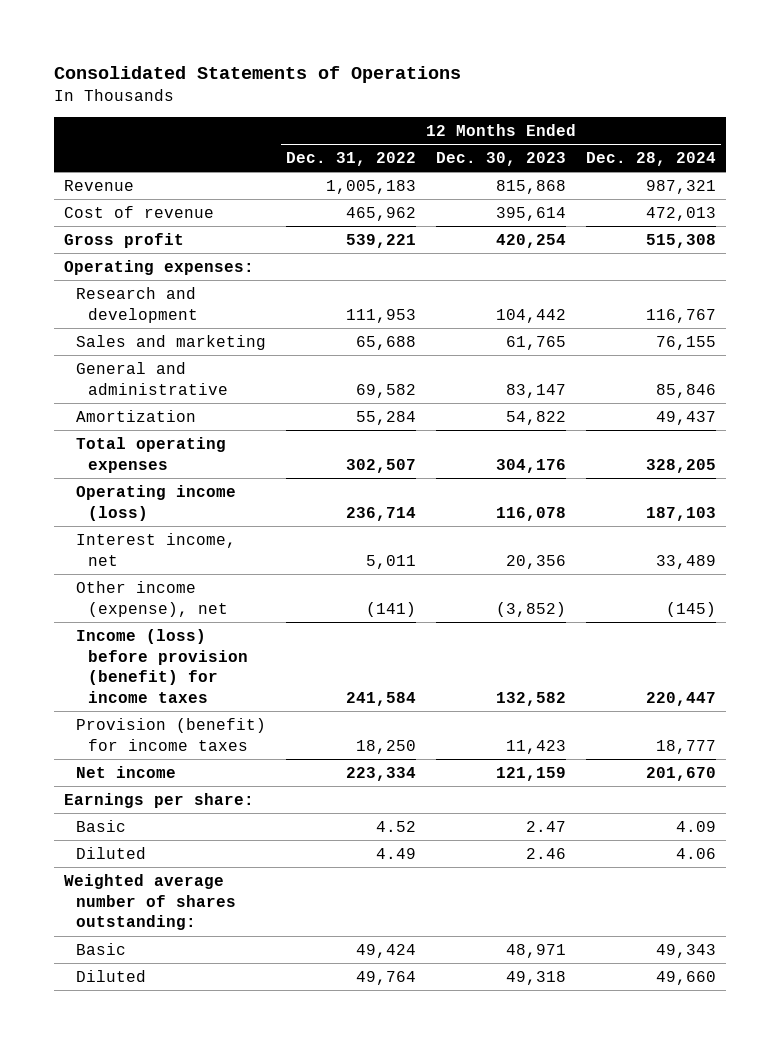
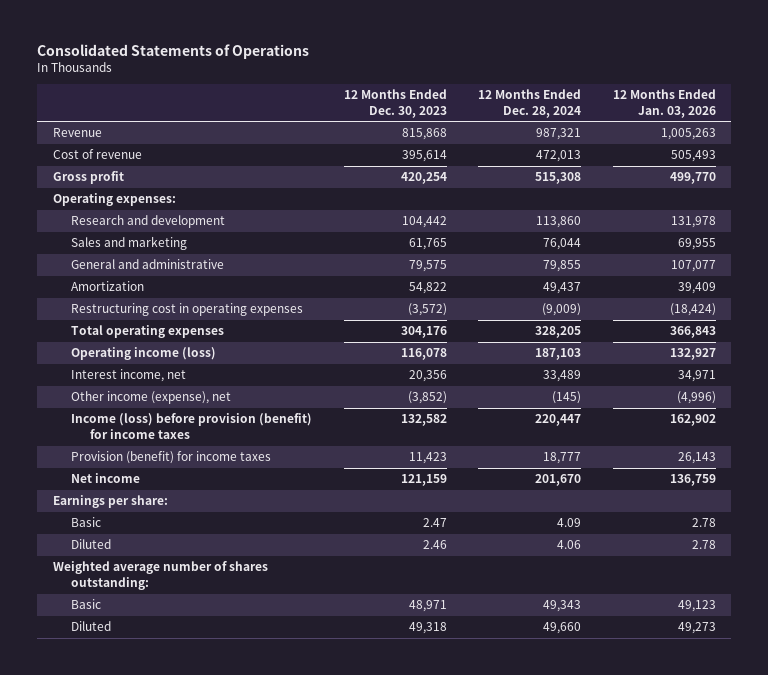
[285,151,416,166] Dec. 31, 2022 -> none
none -> [612,89,716,118] 12 Months Ended Jan. 03, 2026
[645,308,716,323] 116,767 -> [536,216,582,229] 113,860
[655,335,716,350] 76,155 -> [543,238,582,251] 76,044
[505,383,566,398] 83,147 -> [408,260,447,273] 79,575
[655,383,716,398] 85,846 -> [543,260,582,273] 79,855
none -> [71,303,304,317] Restructuring cost in operating expenses

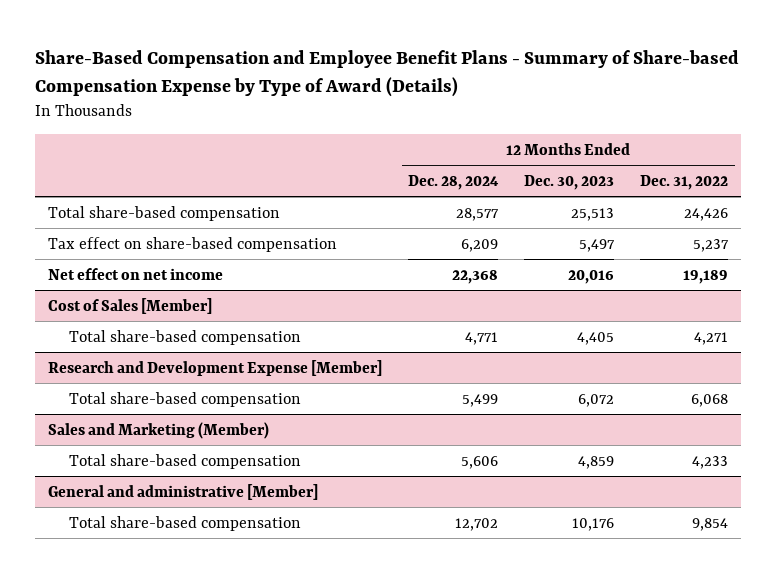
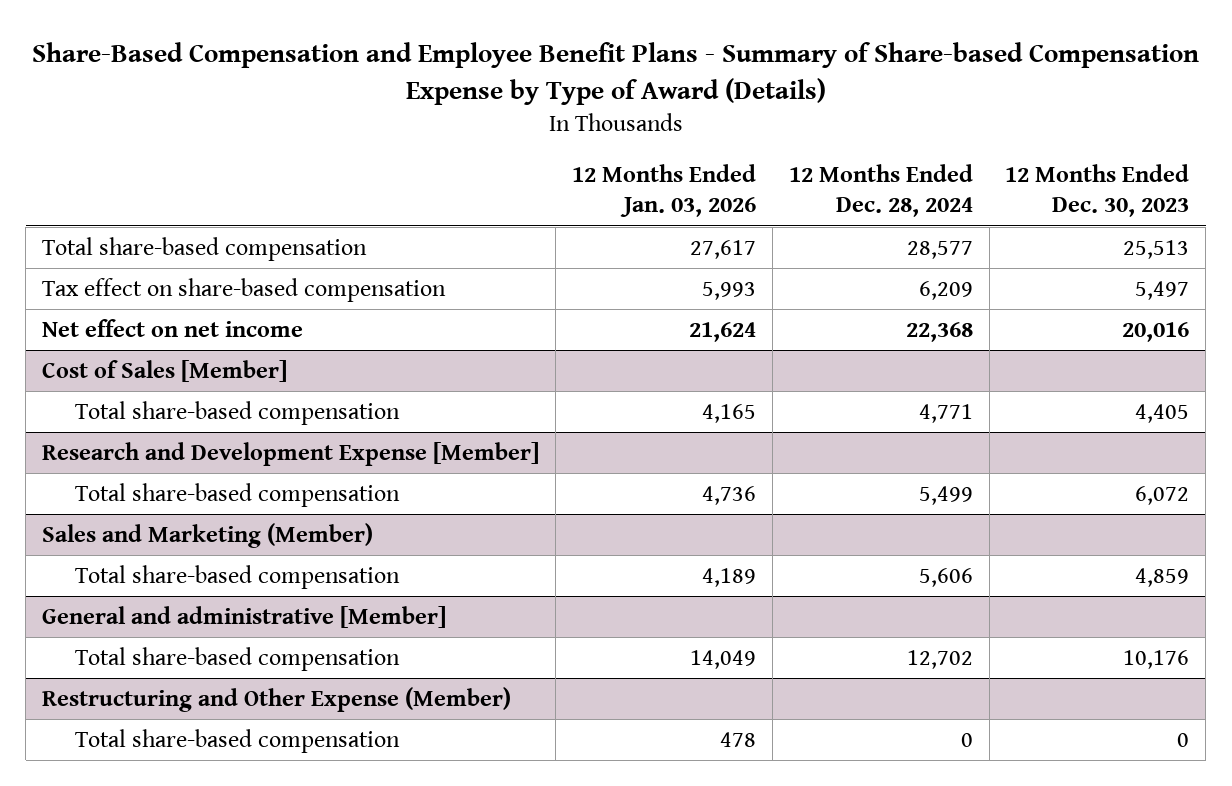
[640,174,729,190] Dec. 31, 2022 -> none
none -> [571,164,756,218] 12 Months Ended Jan. 03, 2026
none -> [42,686,512,712] Restructuring and Other Expense (Member)
none -> [74,728,400,753] Total share-based compensation

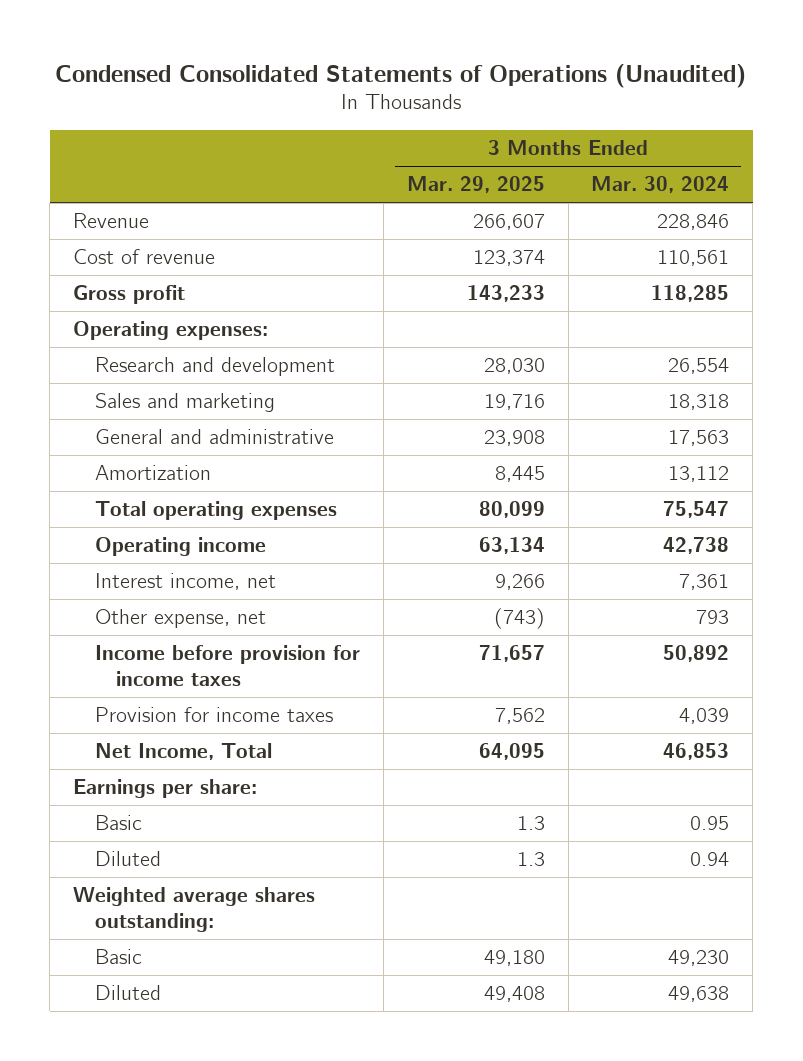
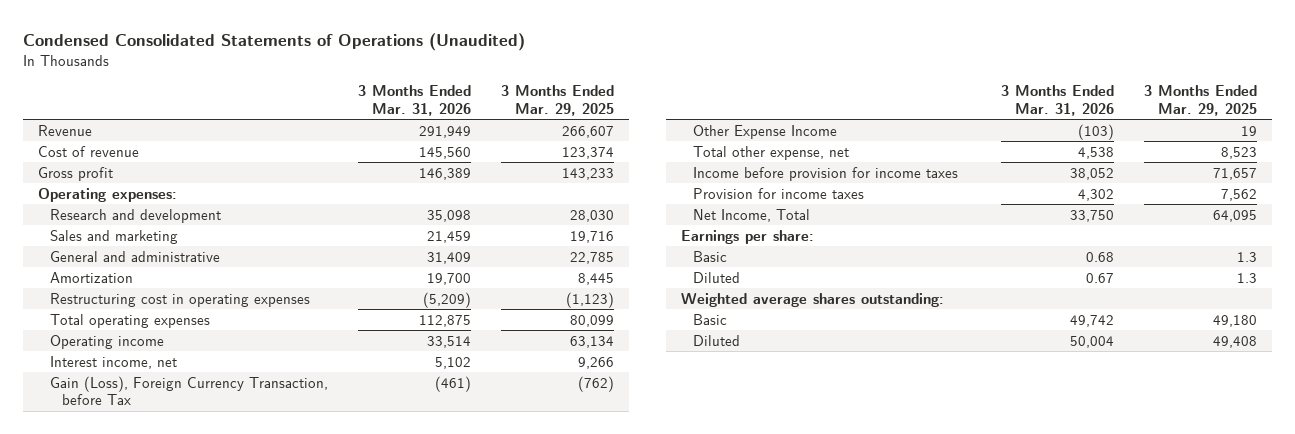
[591,176,730,194] Mar. 30, 2024 -> none
none -> [358,85,472,116] 3 Months Ended Mar. 31, 2026
[483,430,545,447] 23,908 -> [570,251,615,264] 22,785
none -> [50,292,311,307] Restructuring cost in operating expenses
none -> [50,375,329,406] Gain (Loss), Foreign Currency Transaction, before Tax
none -> [692,124,837,139] Other Expense Income
[94,609,266,629] Other expense, net -> [692,145,849,160] Total other expense, net
[493,608,545,630] (743) -> [1220,146,1257,159] 8,523

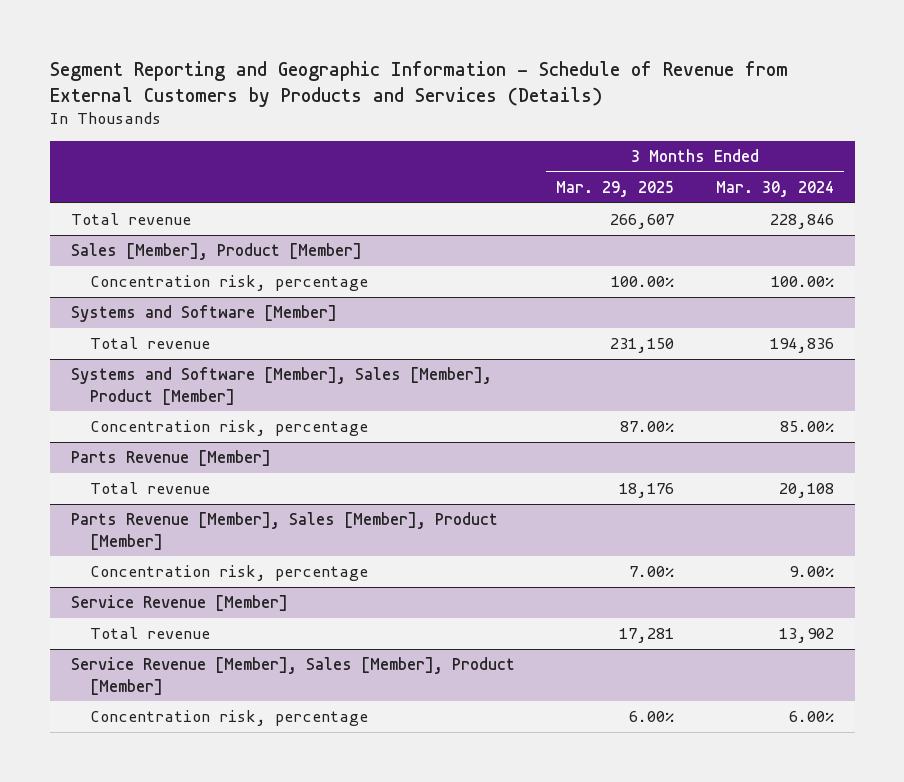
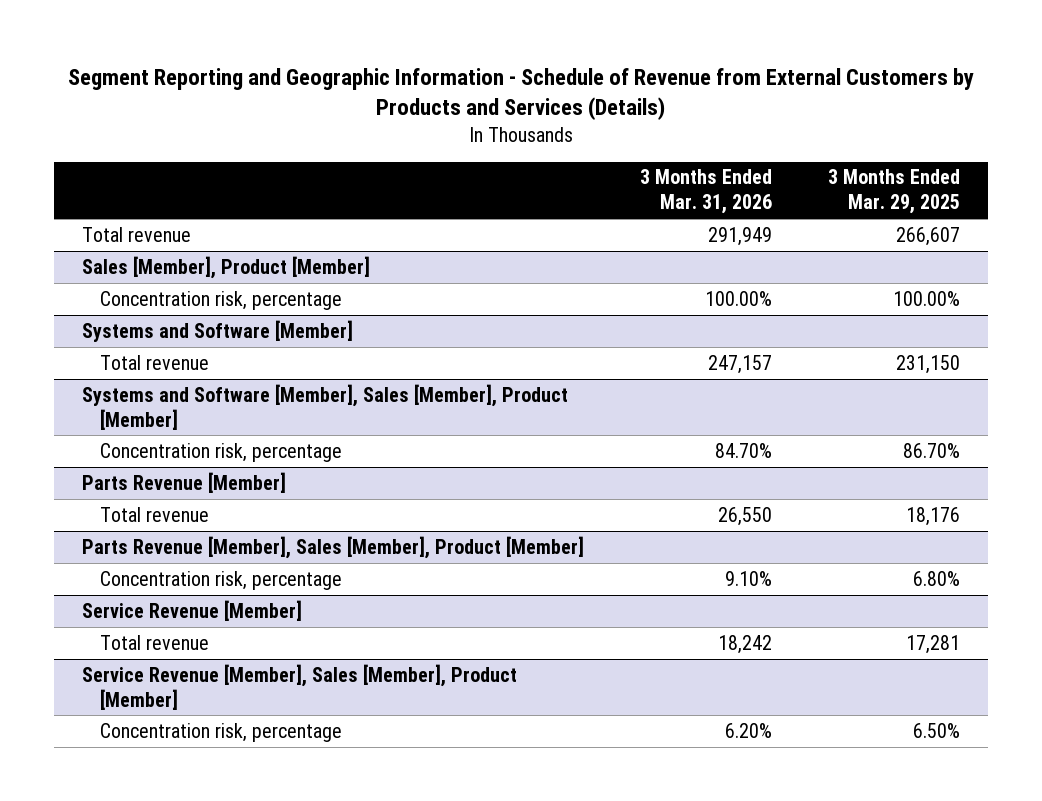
[715,181,834,198] Mar. 30, 2024 -> none
none -> [640,169,773,215] 3 Months Ended Mar. 31, 2026
[620,421,675,433] 87.00% -> [903,442,961,458] 86.70%
[629,566,675,578] 7.00% -> [913,570,961,586] 6.80%
[629,711,675,723] 6.00% -> [913,722,961,738] 6.50%

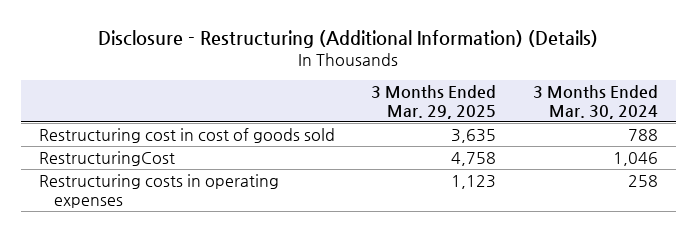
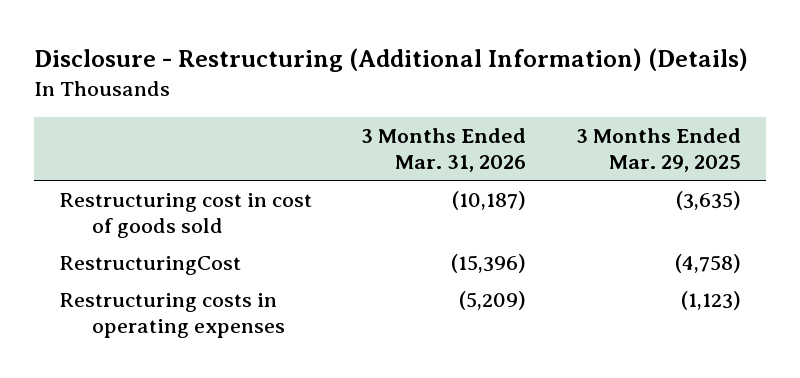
[533,84,659,119] 3 Months Ended Mar. 30, 2024 -> none
none -> [361,128,527,173] 3 Months Ended Mar. 31, 2026
[451,128,497,143] 3,635 -> [676,190,742,210] (3,635)
[451,151,497,166] 4,758 -> [675,253,742,273] (4,758)
[451,174,497,189] 1,123 -> [681,290,742,310] (1,123)

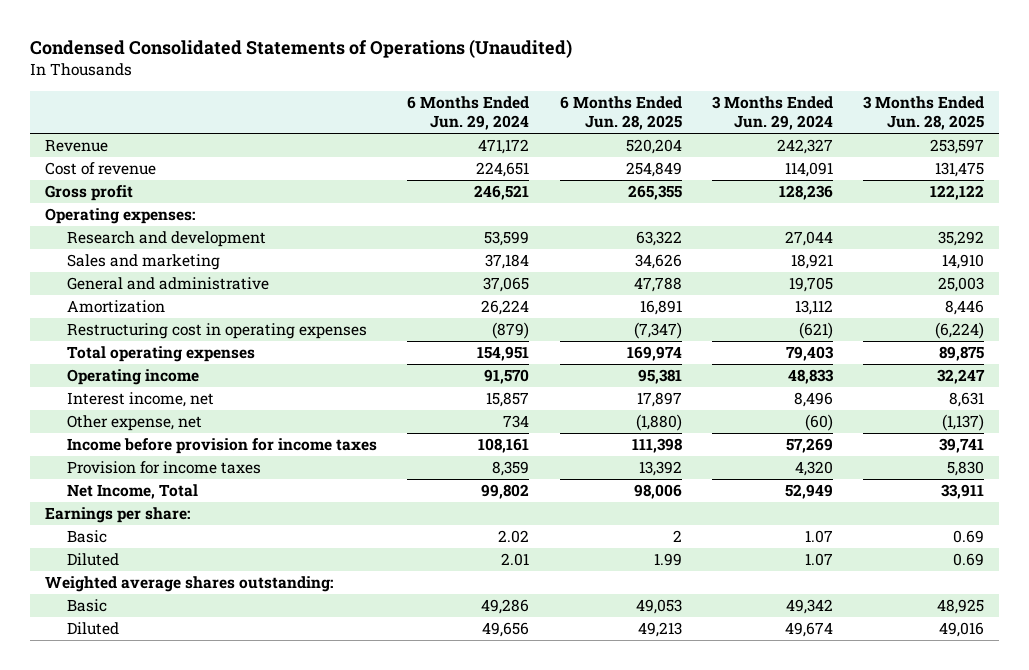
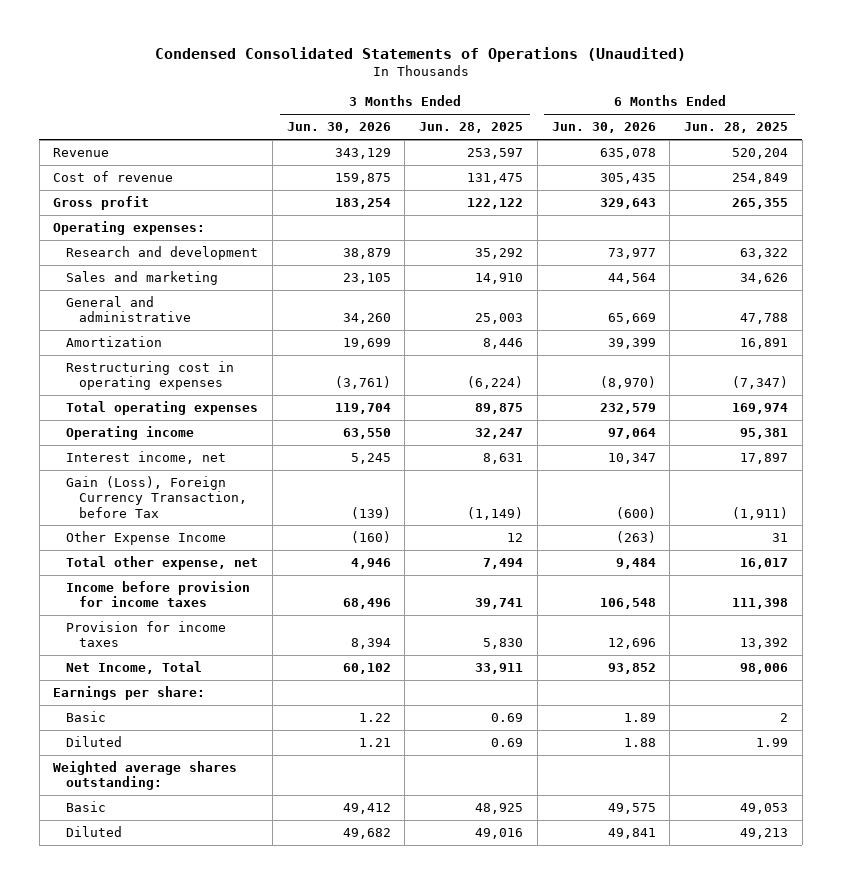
[407,96,530,131] 6 Months Ended Jun. 29, 2024 -> none
[711,96,833,131] 3 Months Ended Jun. 29, 2024 -> none
none -> [286,122,391,134] Jun. 30, 2026
none -> [551,122,656,134] Jun. 30, 2026
none -> [66,476,248,518] Gain (Loss), Foreign Currency Transaction, before Tax
none -> [66,531,227,546] Other Expense Income
[67,415,203,432] Other expense, net -> [66,556,259,571] Total other expense, net
[635,414,682,432] (1,880) -> [740,558,789,570] 16,017
[941,414,984,432] (1,137) -> [483,558,524,570] 7,494

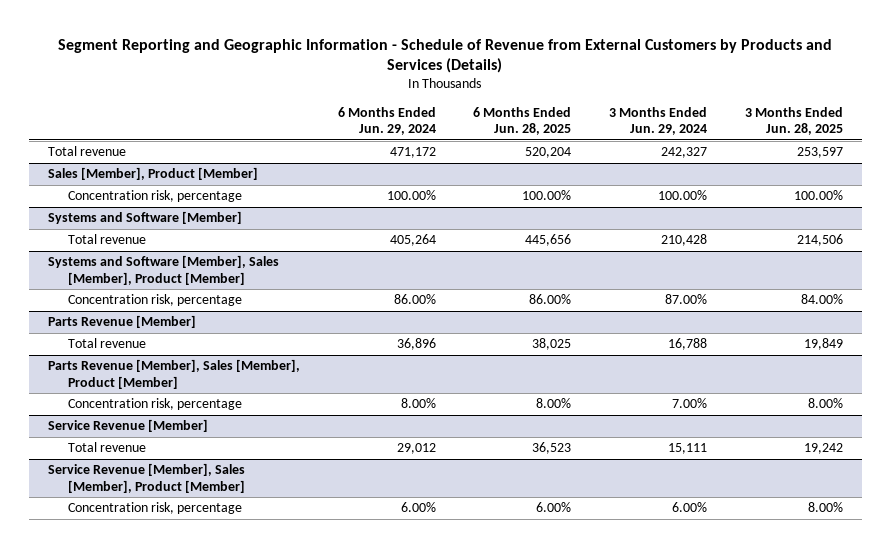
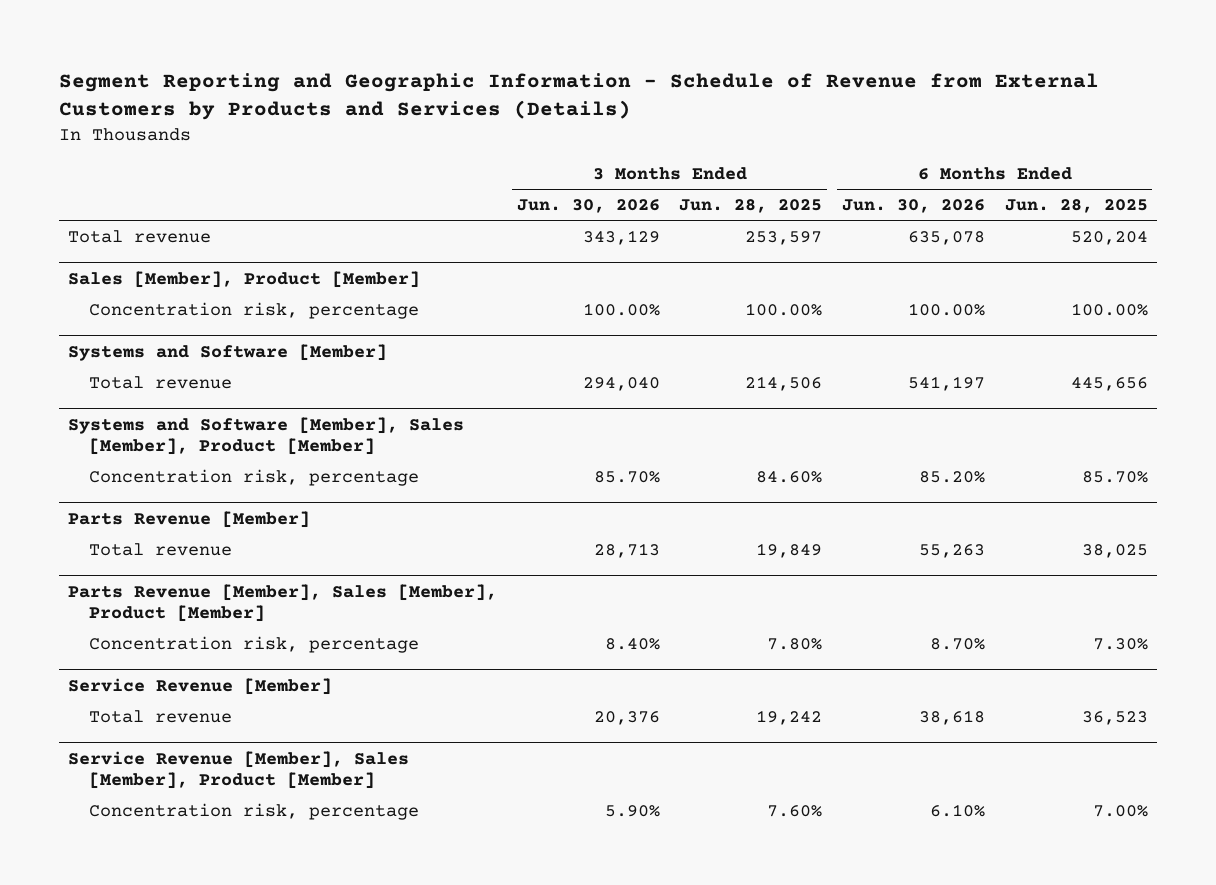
[337,106,436,136] 6 Months Ended Jun. 29, 2024 -> none
[609,106,708,136] 3 Months Ended Jun. 29, 2024 -> none
none -> [516,199,660,214] Jun. 30, 2026
none -> [842,199,986,214] Jun. 30, 2026
[529,294,572,305] 86.00% -> [1081,470,1148,483] 85.70%
[800,294,843,305] 84.00% -> [756,470,823,483] 84.60%
[536,398,572,409] 8.00% -> [1092,637,1148,650] 7.30%
[807,398,843,409] 8.00% -> [767,637,823,650] 7.80%
[536,502,572,513] 6.00% -> [1092,804,1148,817] 7.00%
[807,502,843,513] 8.00% -> [767,804,823,817] 7.60%

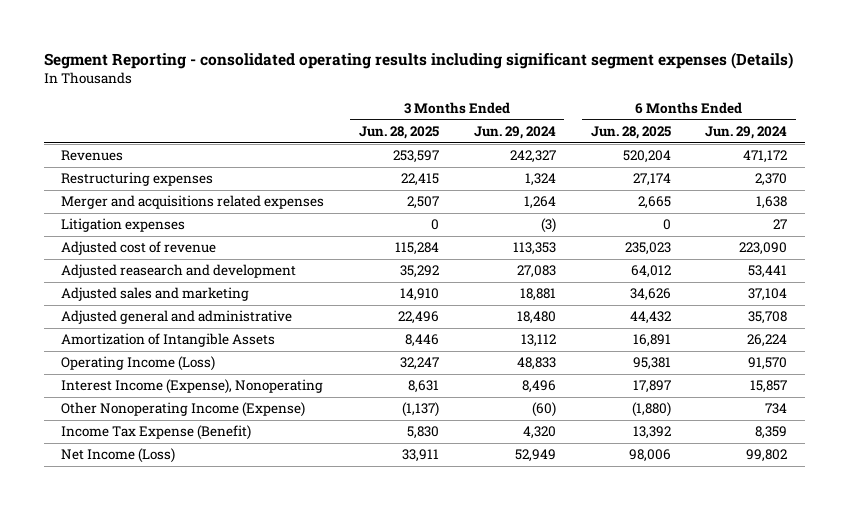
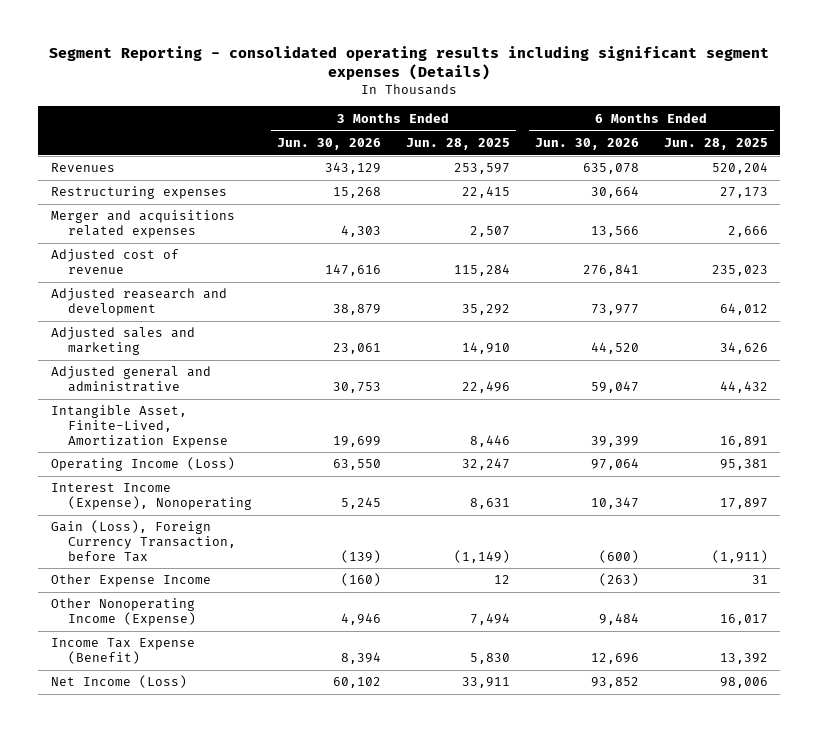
[473,126,556,140] Jun. 29, 2024 -> none
[705,126,788,140] Jun. 29, 2024 -> none
none -> [276,137,381,150] Jun. 30, 2026
none -> [534,137,639,150] Jun. 30, 2026
[61,218,186,233] Litigation expenses -> none
[632,173,671,187] 27,174 -> [719,187,768,199] 27,173
[637,196,671,210] 2,665 -> [727,226,768,238] 2,666
[61,333,276,348] Amortization of Intangible Assets -> [50,405,228,448] Intangible Asset, Finite-Lived, Amortization Expense
none -> [50,520,236,562] Gain (Loss), Foreign Currency Transaction, before Tax
none -> [50,574,211,588] Other Expense Income
[401,402,439,418] (1,137) -> [469,613,510,626] 7,494
[631,402,671,418] (1,880) -> [719,614,768,626] 16,017

